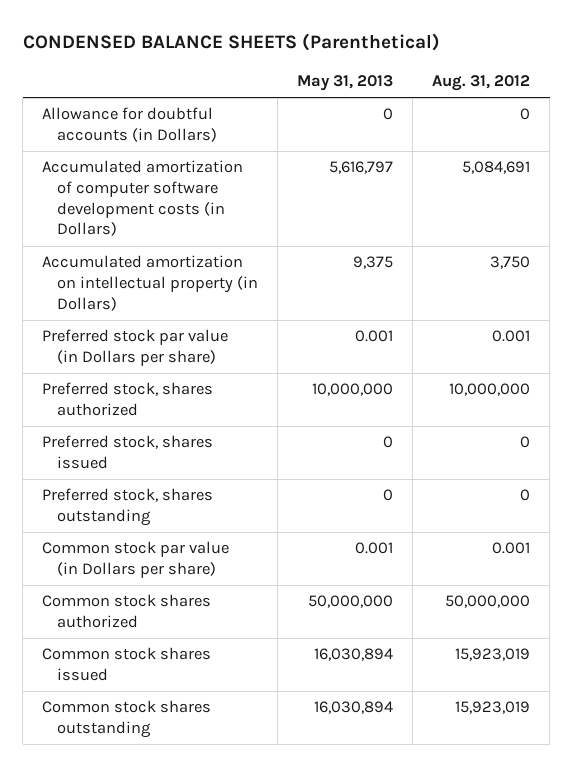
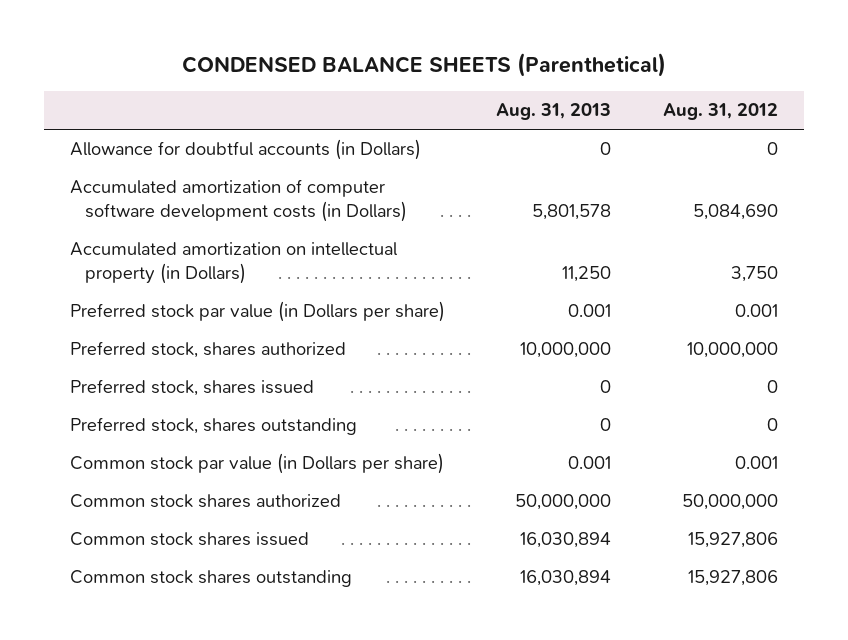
[297,74,394,91] May 31, 2013 -> none
none -> [496,103,612,121] Aug. 31, 2013
[462,161,531,175] 5,084,691 -> [693,204,779,221] 5,084,690
[455,648,531,662] 15,923,019 -> [688,532,779,549] 15,927,806
[455,701,531,715] 15,923,019 -> [688,570,779,587] 15,927,806

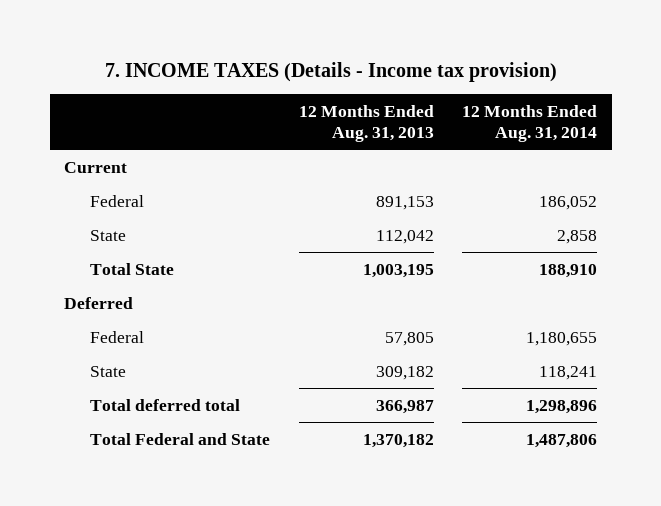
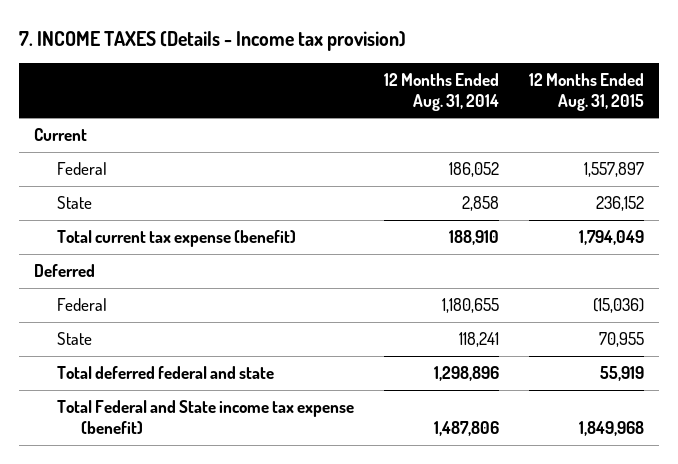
[298,105,434,142] 12 Months Ended Aug. 31, 2013 -> none
none -> [528,72,644,111] 12 Months Ended Aug. 31, 2015
[90,262,175,275] Total State -> [57,230,297,248] Total current tax expense (benefit)
[90,398,241,411] Total deferred total -> [57,366,275,380] Total deferred federal and state
[90,432,271,445] Total Federal and State -> [57,400,355,435] Total Federal and State income tax expense (benefit)

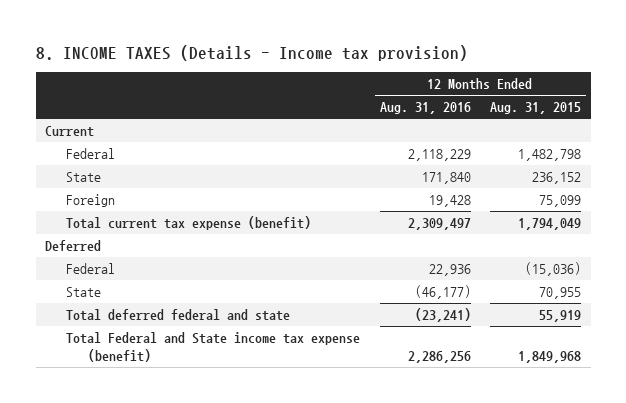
[18,30,406,51] 7. INCOME TAXES (Details - Income tax provision) -> [35,44,468,61] 8. INCOME TAXES (Details - Income tax provision)
[384,72,500,111] 12 Months Ended Aug. 31, 2014 -> none
none -> [379,102,471,115] Aug. 31, 2016
[583,162,644,178] 1,557,897 -> [518,149,582,162] 1,482,798
none -> [66,194,116,208] Foreign

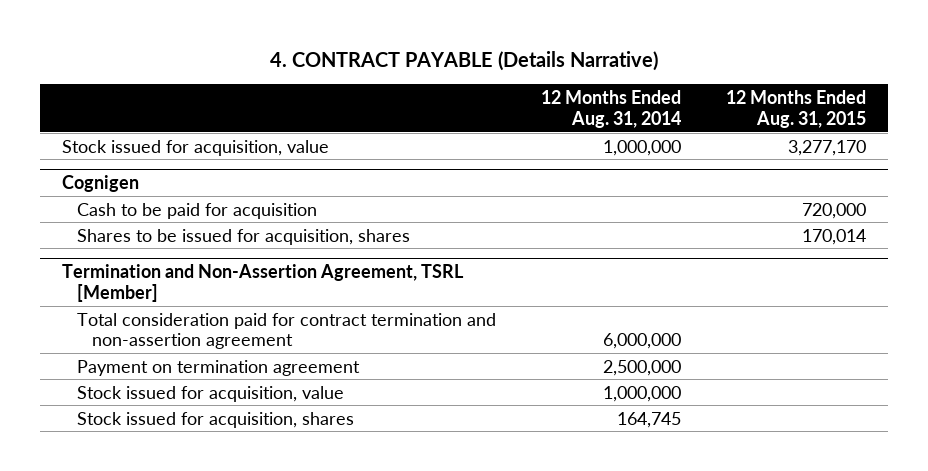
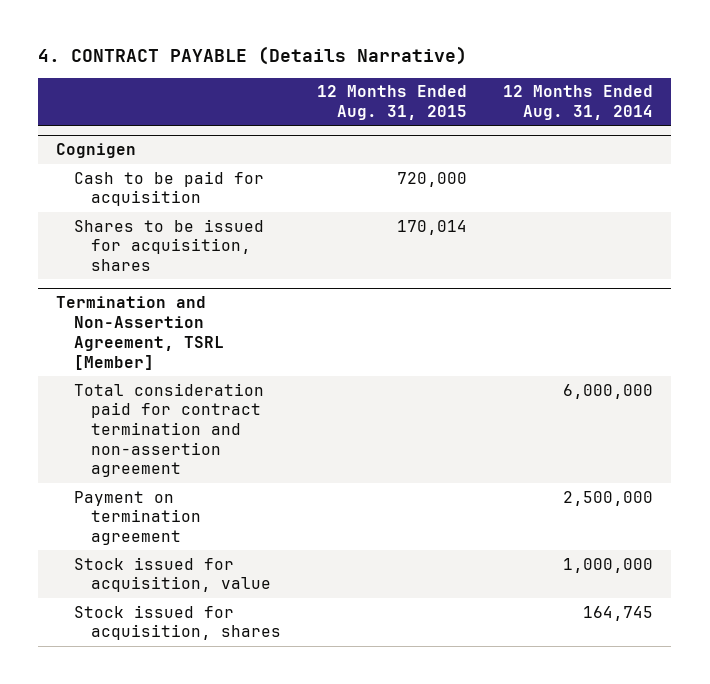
[62,139,330,156] Stock issued for acquisition, value -> none

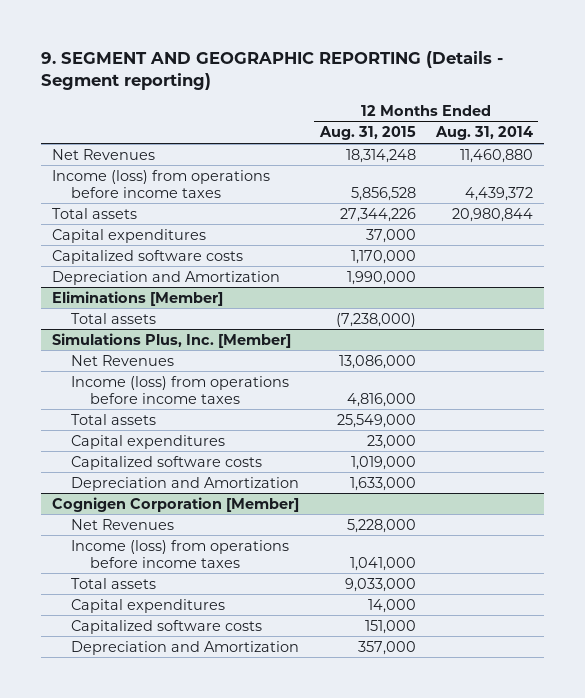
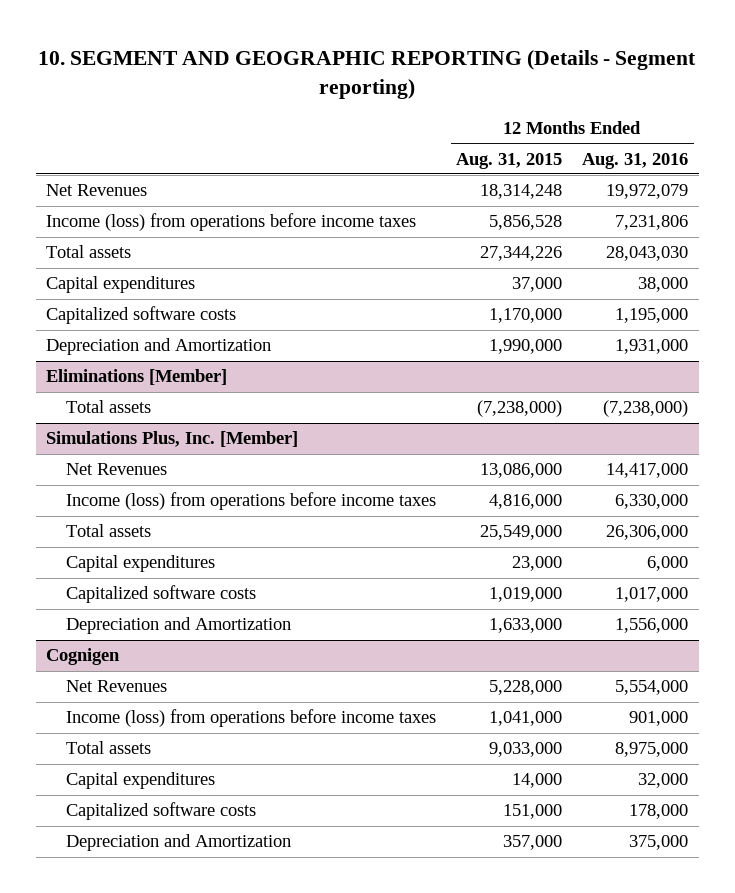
[41,50,504,90] 9. SEGMENT AND GEOGRAPHIC REPORTING (Details - Segment reporting) -> [38,50,697,99] 10. SEGMENT AND GEOGRAPHIC REPORTING (Details - Segment reporting)
[435,126,534,141] Aug. 31, 2014 -> none
none -> [582,152,689,169] Aug. 31, 2016
[51,496,299,512] Cognigen Corporation [Member] -> [46,648,121,666] Cognigen

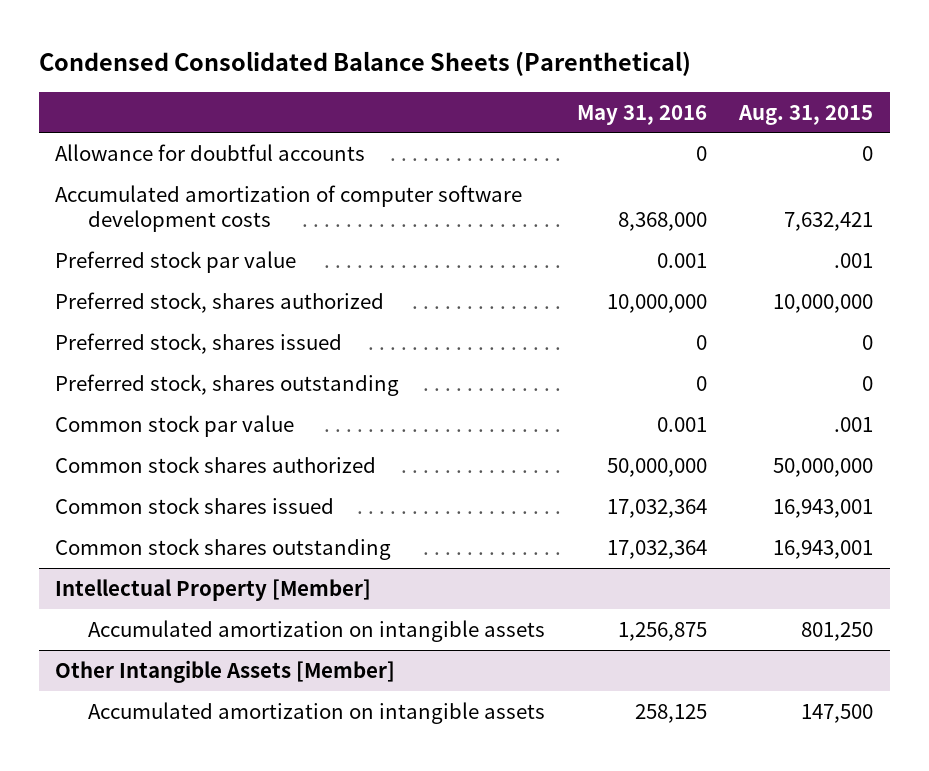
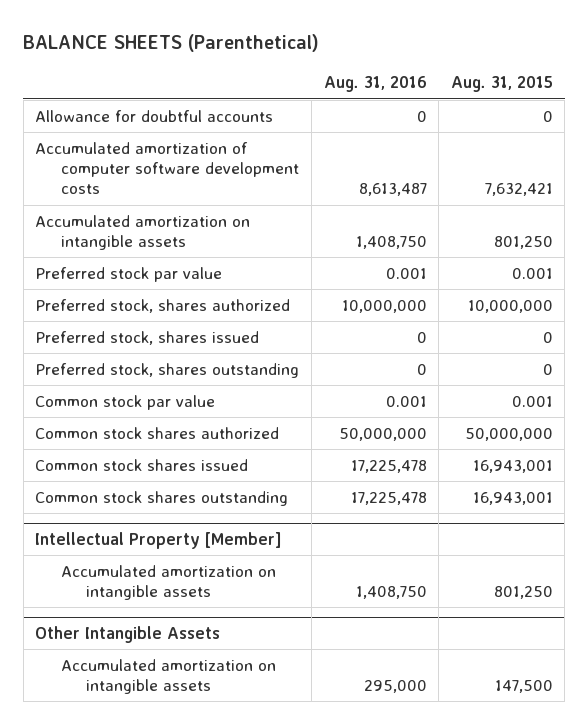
[39,51,692,77] Condensed Consolidated Balance Sheets (Parenthetical) -> [23,34,320,53] BALANCE SHEETS (Parenthetical)
[577,104,708,125] May 31, 2016 -> none
none -> [323,76,427,93] Aug. 31, 2016
none -> [35,214,251,251] Accumulated amortization on intangible assets
[834,252,874,268] .001 -> [511,267,553,279] 0.001
[834,416,874,432] .001 -> [511,395,553,407] 0.001
[55,659,396,683] Other Intangible Assets [Member] -> [35,625,221,643] Other Intangible Assets

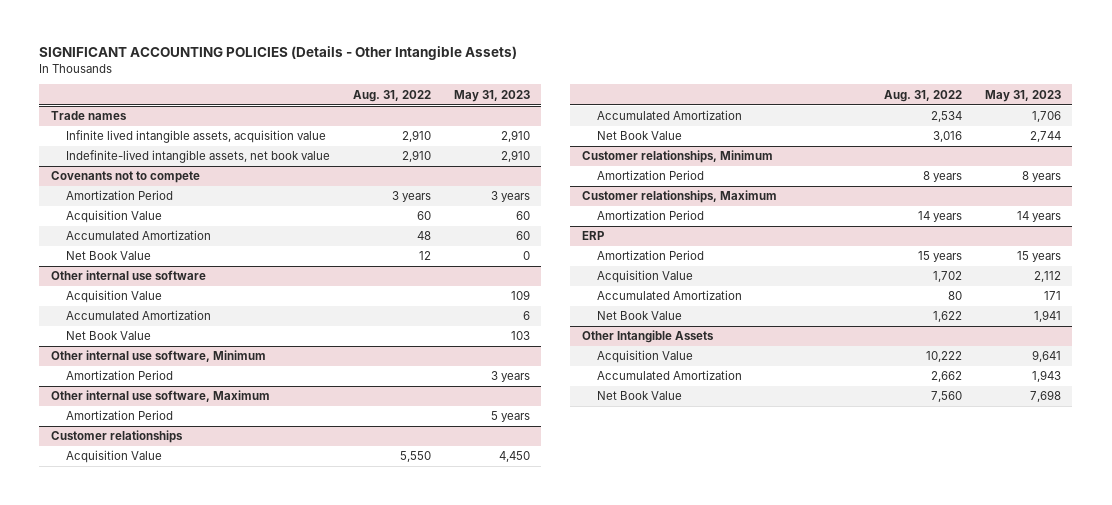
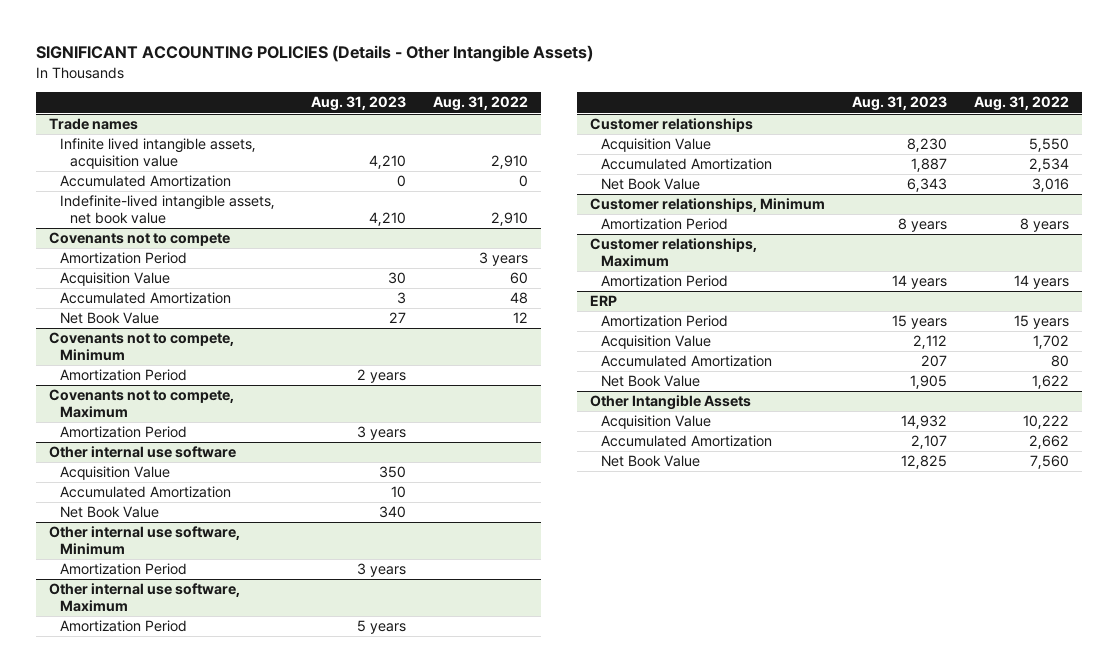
[453,89,530,102] May 31, 2023 -> none
none -> [310,96,406,112] Aug. 31, 2023
none -> [59,175,231,188] Accumulated Amortization
none -> [49,332,235,362] Covenants not to compete, Minimum
none -> [59,369,187,382] Amortization Period
none -> [49,389,235,419] Covenants not to compete, Maximum
none -> [59,426,187,439] Amortization Period

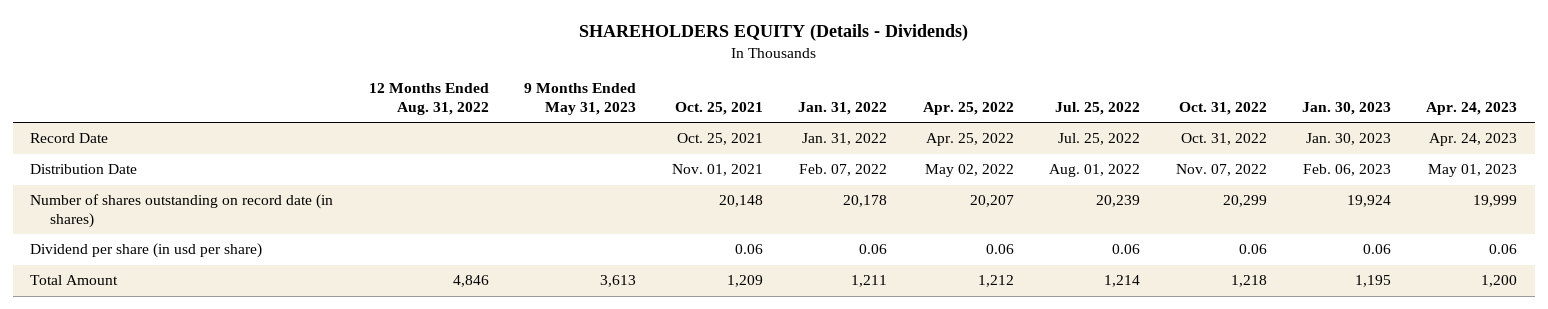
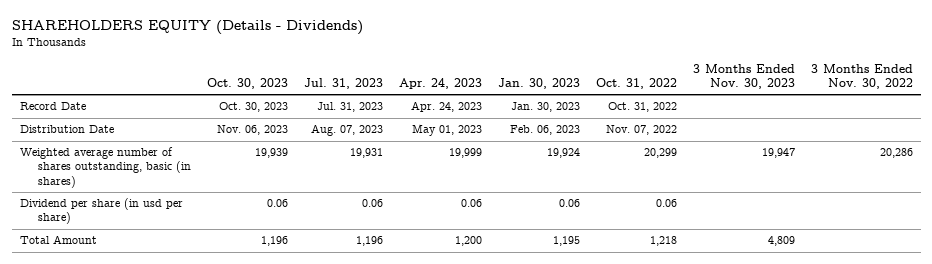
[368,83,489,116] 12 Months Ended Aug. 31, 2022 -> none
[524,83,637,116] 9 Months Ended May 31, 2023 -> none
[674,102,763,116] Oct. 25, 2021 -> none
[798,102,888,116] Jan. 31, 2022 -> none
[922,102,1014,116] Apr. 25, 2022 -> none
[1055,102,1141,116] Jul. 25, 2022 -> none
none -> [206,78,288,90] Oct. 30, 2023
none -> [303,78,383,90] Jul. 31, 2023
none -> [692,64,795,90] 3 Months Ended Nov. 30, 2023
none -> [810,64,913,90] 3 Months Ended Nov. 30, 2022
[30,194,334,229] Number of shares outstanding on record date (in shares) -> [19,147,191,188] Weighted average number of shares outstanding, basic (in shares)

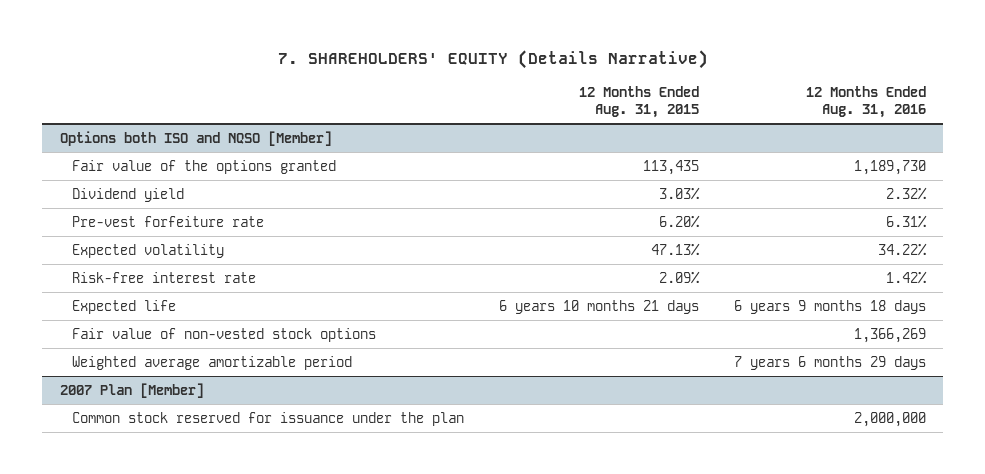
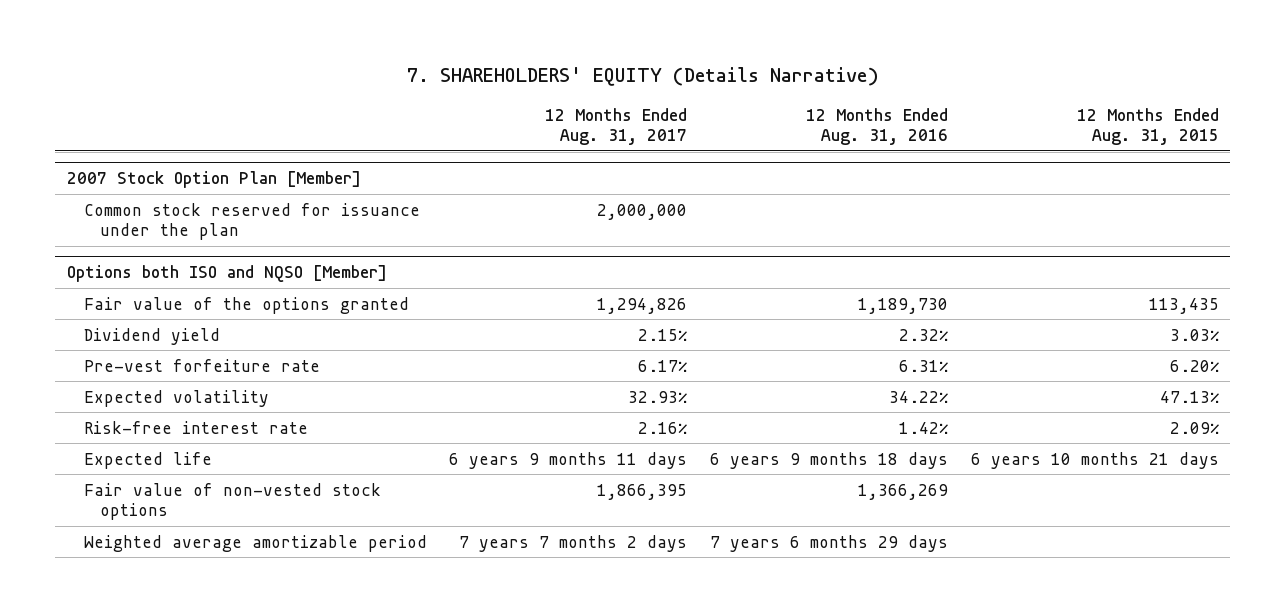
none -> [545,107,688,146] 12 Months Ended Aug. 31, 2017
none -> [66,170,361,188] 2007 Stock Option Plan [Member]
none -> [83,202,420,240] Common stock reserved for issuance under the plan
[59,382,204,398] 2007 Plan [Member] -> none
[71,411,464,426] Common stock reserved for issuance under the plan -> none

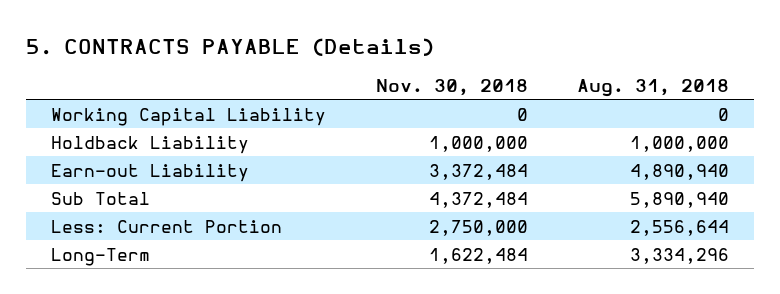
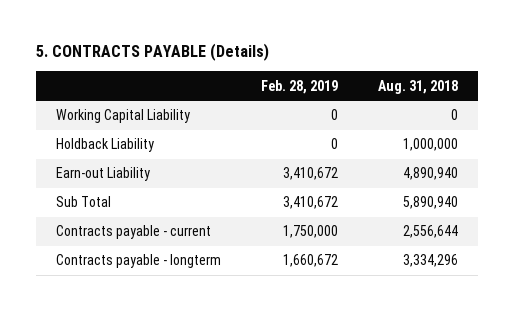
[375,78,528,96] Nov. 30, 2018 -> none
none -> [260,79,338,94] Feb. 28, 2019
[51,219,283,233] Less: Current Portion -> [55,225,211,240] Contracts payable - current
[51,247,151,266] Long-Term -> [55,254,221,269] Contracts payable - longterm

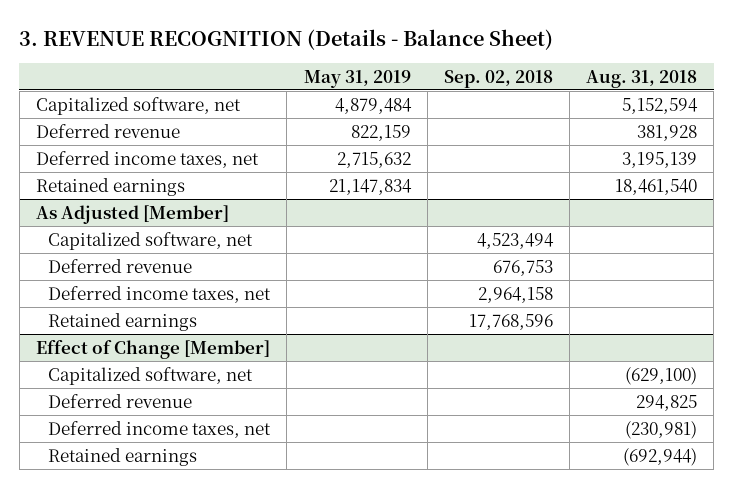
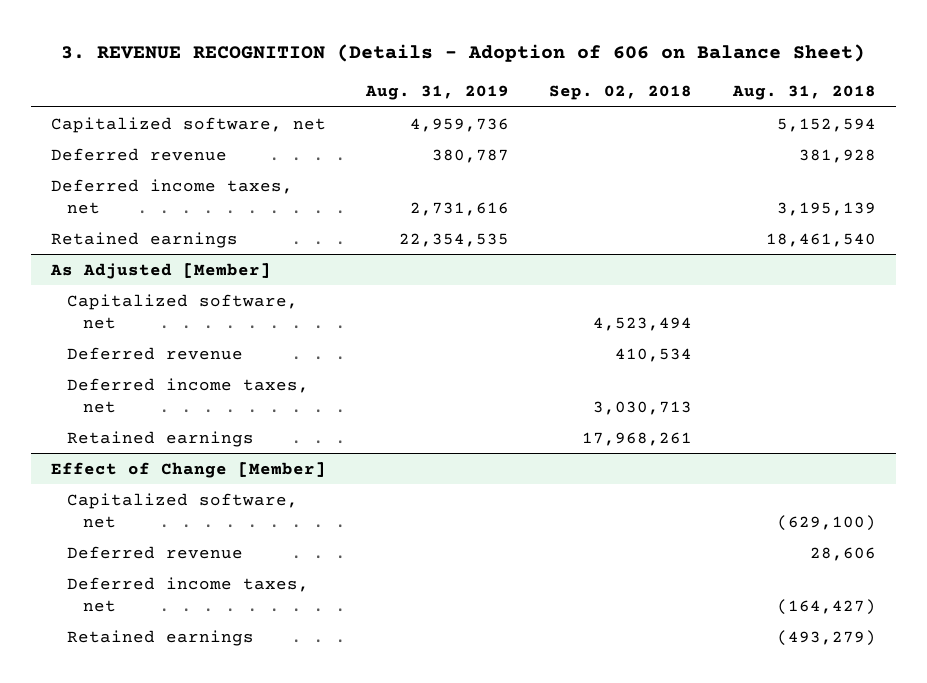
[19,28,554,50] 3. REVENUE RECOGNITION (Details - Balance Sheet) -> [61,43,866,62] 3. REVENUE RECOGNITION (Details - Adoption of 606 on Balance Sheet)
[303,69,411,88] May 31, 2019 -> none
none -> [365,85,510,101] Aug. 31, 2019
[492,259,553,276] 676,753 -> [615,347,693,362] 410,534
[477,286,553,303] 2,964,158 -> [593,400,693,415] 3,030,713
[468,313,553,330] 17,768,596 -> [582,431,693,446] 17,968,261
[636,394,698,411] 294,825 -> [809,546,876,561] 28,606
[625,420,698,439] (230,981) -> [776,598,876,615] (164,427)
[623,447,698,466] (692,944) -> [776,629,876,646] (493,279)

